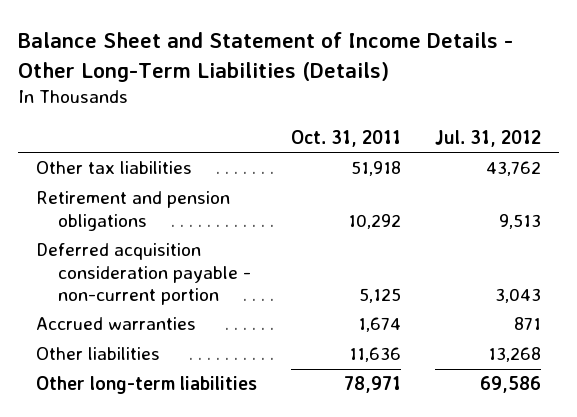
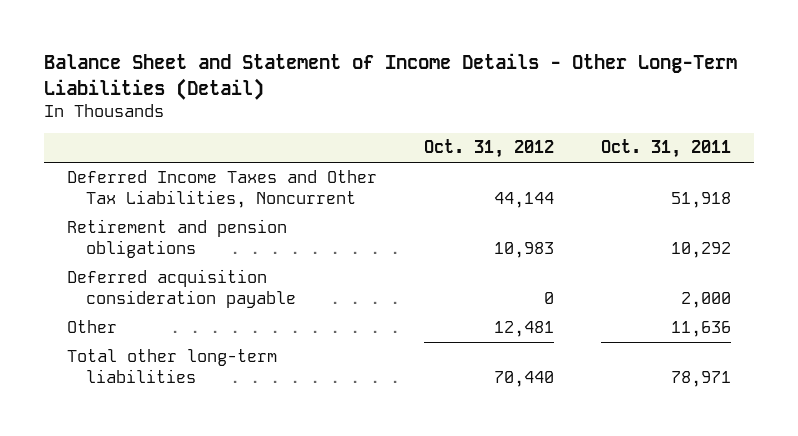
[18,32,514,82] Balance Sheet and Statement of Income Details - Other Long-Term Liabilities (Details) -> [43,53,737,100] Balance Sheet and Statement of Income Details - Other Long-Term Liabilities (Detail)
[435,129,542,147] Jul. 31, 2012 -> none
none -> [423,139,554,159] Oct. 31, 2012
[35,161,192,175] Other tax liabilities -> [66,170,377,209] Deferred Income Taxes and Other Tax Liabilities, Noncurrent
[35,317,196,331] Accrued warranties -> none
[35,243,251,305] Deferred acquisition consideration payable - non-current portion -> [66,269,297,309] Deferred acquisition consideration payable
[358,287,401,303] 5,125 -> [680,292,731,309] 2,000
[35,347,160,361] Other liabilities -> [66,320,117,334] Other
[35,376,257,395] Other long-term liabilities -> [66,349,277,384] Total other long-term liabilities

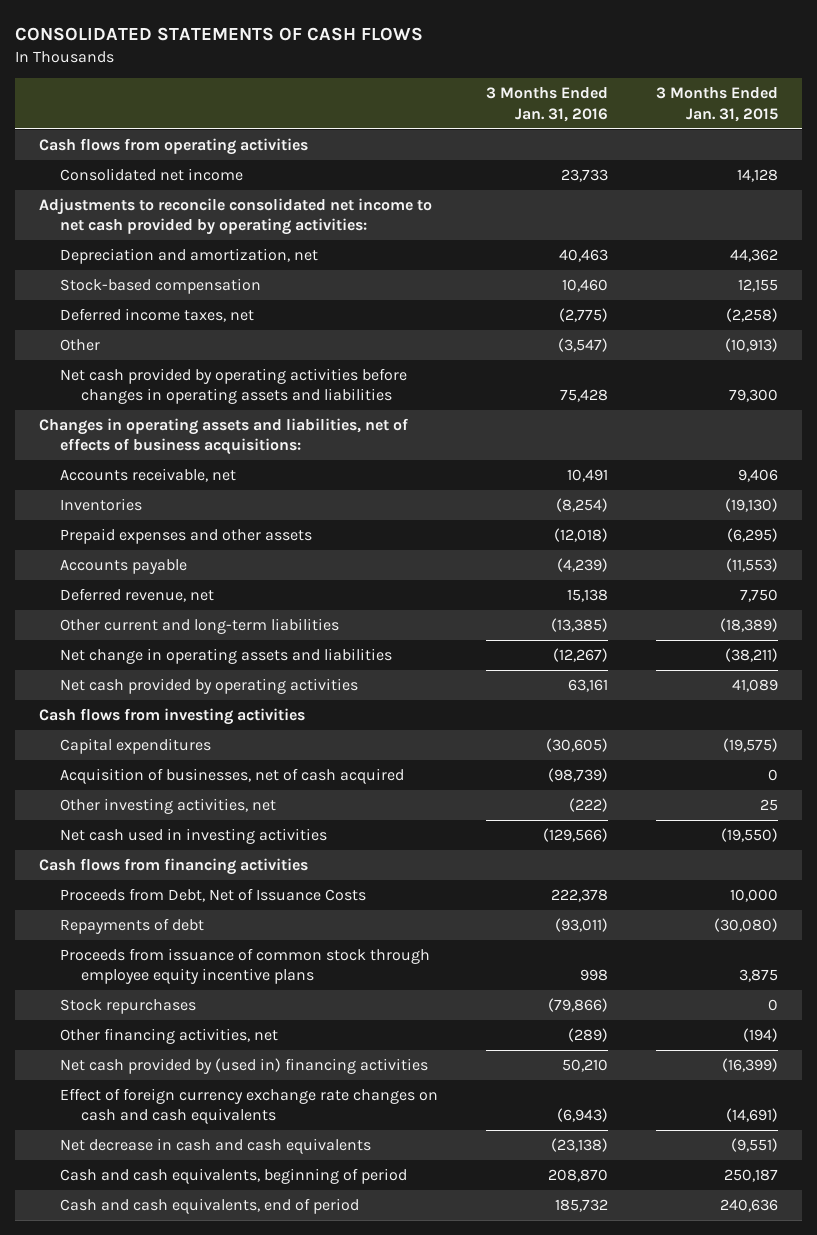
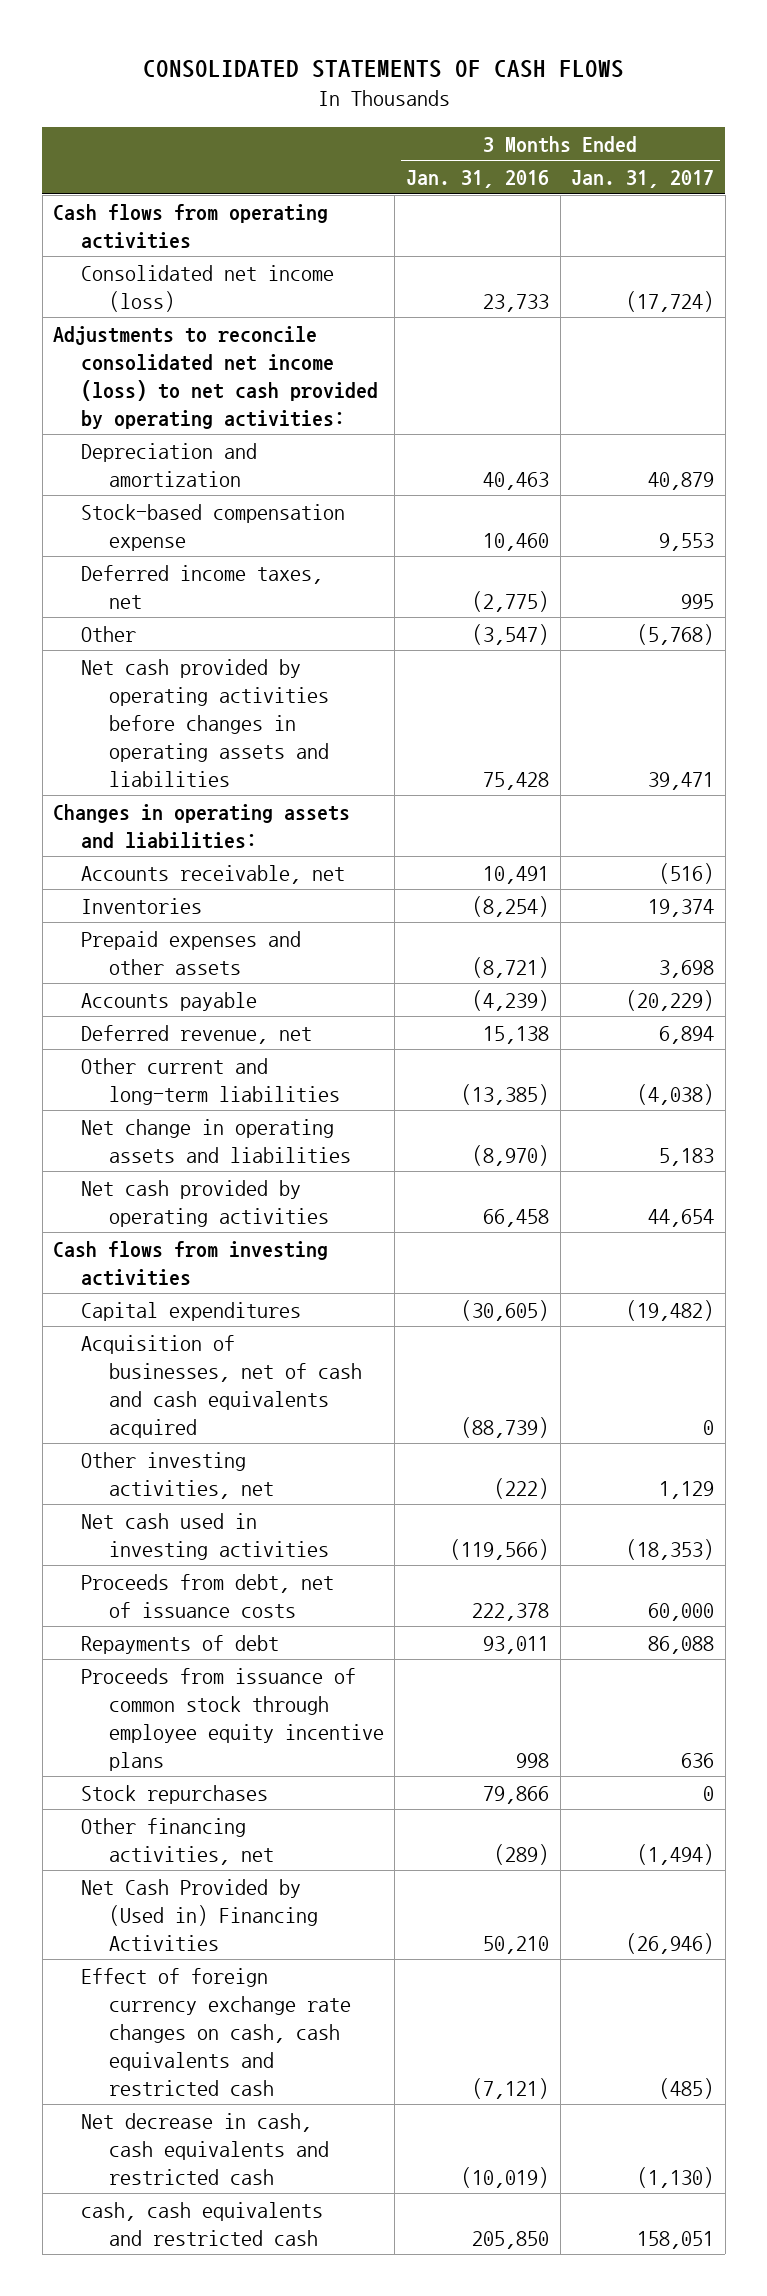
[655,87,778,122] 3 Months Ended Jan. 31, 2015 -> none
none -> [571,170,715,189] Jan. 31, 2017
[60,167,244,181] Consolidated net income -> [81,264,335,312] Consolidated net income (loss)
[39,197,433,236] Adjustments to reconcile consolidated net income to net cash provided by operating activities: -> [53,325,379,429] Adjustments to reconcile consolidated net income (loss) to net cash provided by operating activities:
[60,247,319,264] Depreciation and amortization, net -> [81,442,258,487] Depreciation and amortization
[60,277,262,294] Stock-based compensation -> [81,503,346,551] Stock-based compensation expense
[39,417,409,456] Changes in operating assets and liabilities, net of effects of business acquisitions: -> [53,803,351,849] Changes in operating assets and liabilities:
[554,527,609,542] (12,018) -> [472,956,550,978] (8,721)
[553,647,609,662] (12,267) -> [472,1144,550,1166] (8,970)
[568,678,609,692] 63,161 -> [483,1208,550,1227] 66,458
[60,767,405,784] Acquisition of businesses, net of cash acquired -> [81,1334,362,1438] Acquisition of businesses, net of cash and cash equivalents acquired
[548,767,609,782] (98,739) -> [461,1416,550,1438] (88,739)
[39,857,309,875] Cash flows from financing activities -> none
[543,827,609,842] (129,566) -> [450,1538,550,1560] (119,566)
[60,887,367,902] Proceeds from Debt, Net of Issuance Costs -> [81,1573,335,1618] Proceeds from debt, net of issuance costs
[555,917,609,932] (93,011) -> [483,1635,550,1654] 93,011
[548,997,609,1012] (79,866) -> [483,1785,550,1804] 79,866
[60,1167,408,1184] Cash and cash equivalents, beginning of period -> none
[60,1197,360,1214] Cash and cash equivalents, end of period -> none
[60,1057,429,1074] Net cash provided by (used in) financing activities -> [81,1878,318,1951] Net Cash Provided by (Used in) Financing Activities
[60,1087,439,1125] Effect of foreign currency exchange rate changes on cash and cash equivalents -> [81,1967,351,2096] Effect of foreign currency exchange rate changes on cash, cash equivalents and restricted cash
[557,1108,609,1123] (6,943) -> [472,2077,550,2099] (7,121)
[60,1137,372,1154] Net decrease in cash and cash equivalents -> [81,2112,329,2185] Net decrease in cash, cash equivalents and restricted cash
[551,1137,609,1152] (23,138) -> [461,2166,550,2188] (10,019)
none -> [81,2201,324,2246] cash, cash equivalents and restricted cash

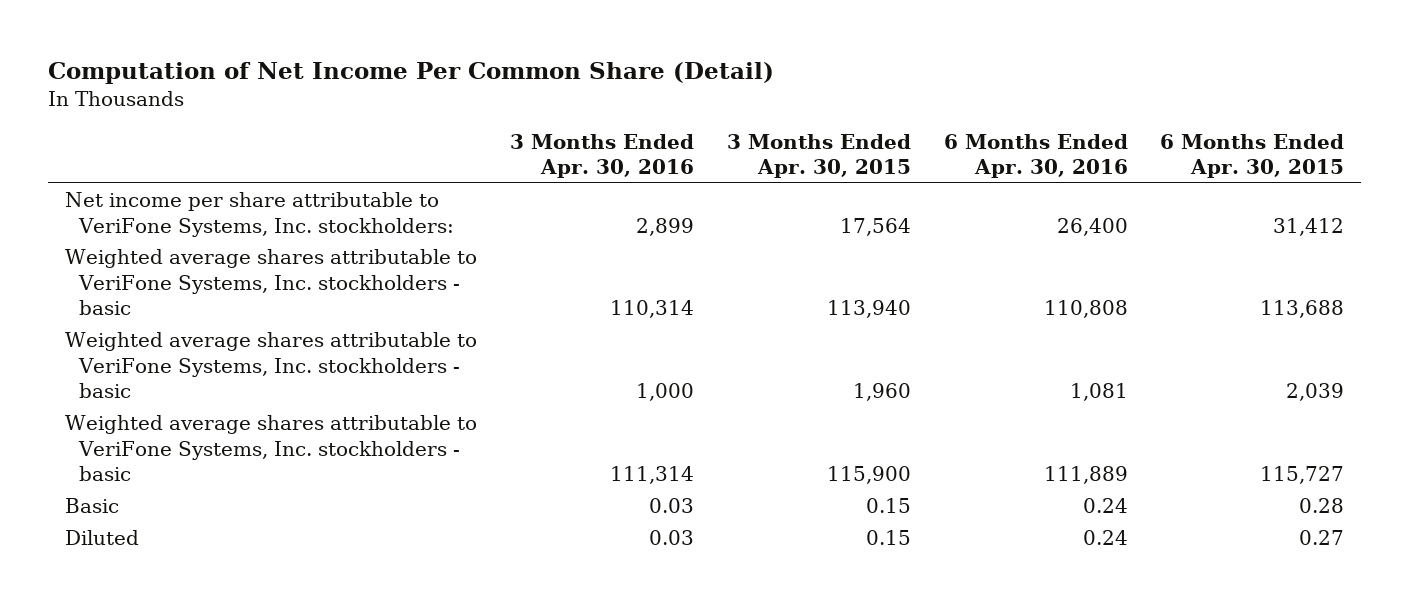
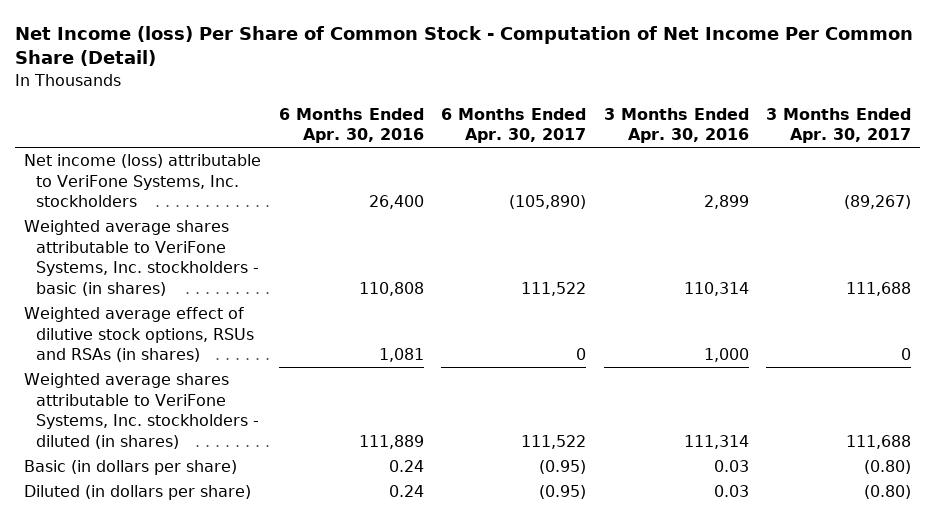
[48,61,775,84] Computation of Net Income Per Common Share (Detail) -> [15,25,914,67] Net Income (loss) Per Share of Common Stock - Computation of Net Income Per Common Share (Detail)
[726,133,911,179] 3 Months Ended Apr. 30, 2015 -> none
[1160,133,1345,179] 6 Months Ended Apr. 30, 2015 -> none
none -> [441,107,587,144] 6 Months Ended Apr. 30, 2017
none -> [766,107,912,144] 3 Months Ended Apr. 30, 2017
[64,192,455,237] Net income per share attributable to VeriFone Systems, Inc. stockholders: -> [24,154,262,208] Net income (loss) attributable to VeriFone Systems, Inc. stockholders
[64,249,477,315] Weighted average shares attributable to VeriFone Systems, Inc. stockholders - basic -> [24,220,259,296] Weighted average shares attributable to VeriFone Systems, Inc. stockholders - basic (in shares)
[64,332,477,398] Weighted average shares attributable to VeriFone Systems, Inc. stockholders - basic -> [24,307,254,363] Weighted average effect of dilutive stock options, RSUs and RSAs (in shares)
[64,415,477,481] Weighted average shares attributable to VeriFone Systems, Inc. stockholders - basic -> [24,373,259,449] Weighted average shares attributable to VeriFone Systems, Inc. stockholders - diluted (in shares)
[64,498,119,514] Basic -> [24,460,238,476] Basic (in dollars per share)
[64,530,139,546] Diluted -> [24,485,252,501] Diluted (in dollars per share)

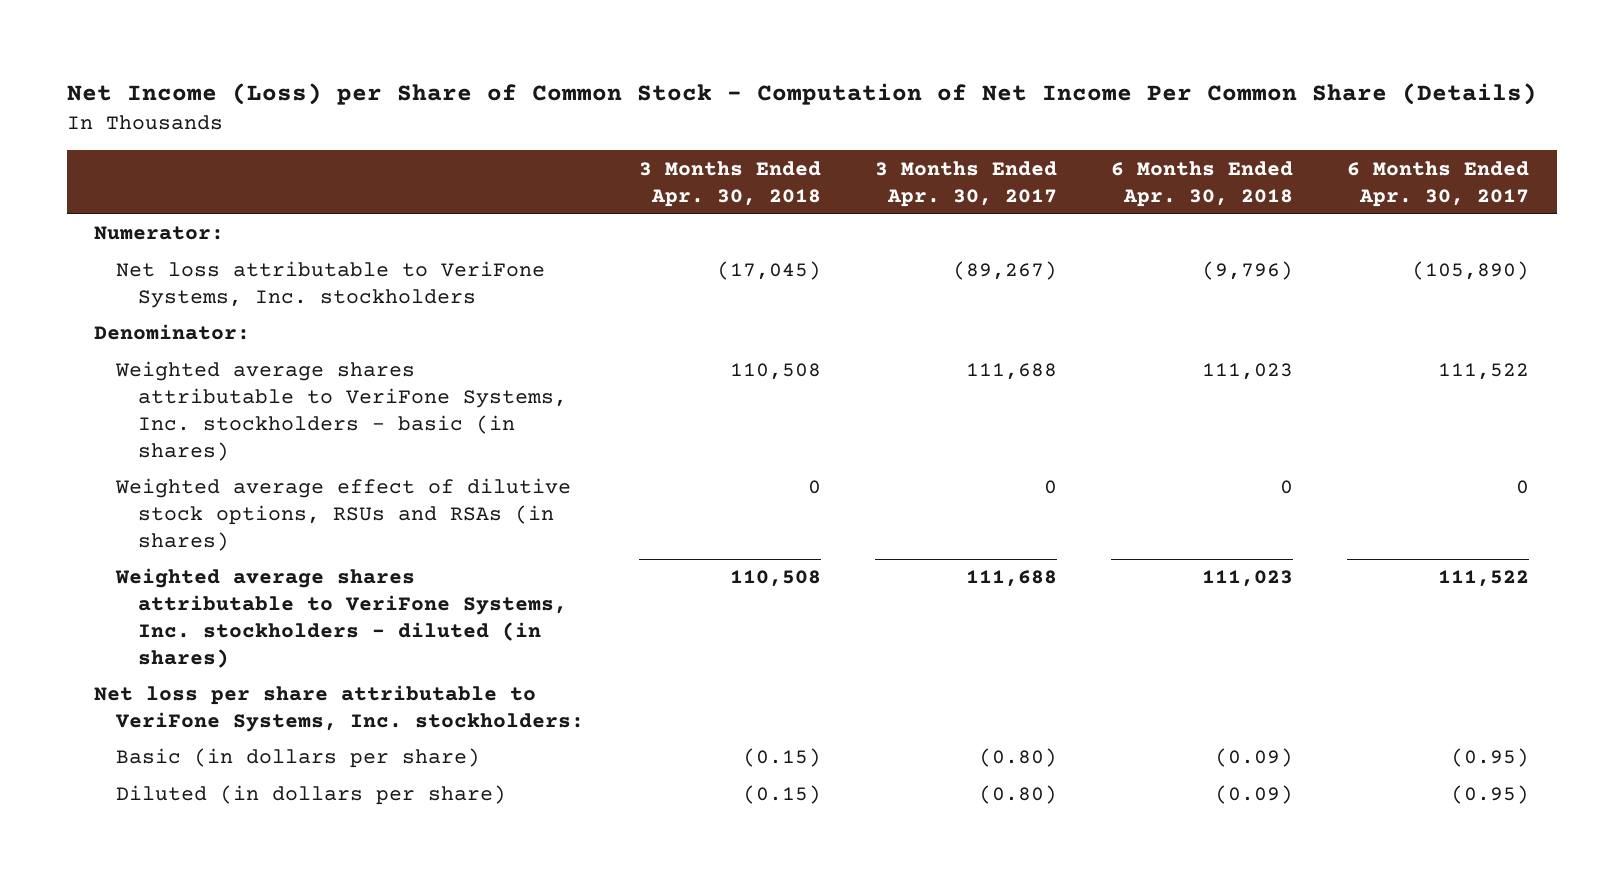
[15,25,914,67] Net Income (loss) Per Share of Common Stock - Computation of Net Income Per Common Share (Detail) -> [67,83,1538,106] Net Income (Loss) per Share of Common Stock - Computation of Net Income Per Common Share (Details)
[278,107,424,144] 6 Months Ended Apr. 30, 2016 -> none
[603,107,749,144] 3 Months Ended Apr. 30, 2016 -> none
none -> [638,160,821,207] 3 Months Ended Apr. 30, 2018
none -> [1111,160,1294,207] 6 Months Ended Apr. 30, 2018
none -> [94,226,225,241] Numerator:
[24,154,262,208] Net income (loss) attributable to VeriFone Systems, Inc. stockholders -> [116,261,546,309] Net loss attributable to VeriFone Systems, Inc. stockholders
none -> [94,324,251,341] Denominator:
none -> [94,685,585,733] Net loss per share attributable to VeriFone Systems, Inc. stockholders:

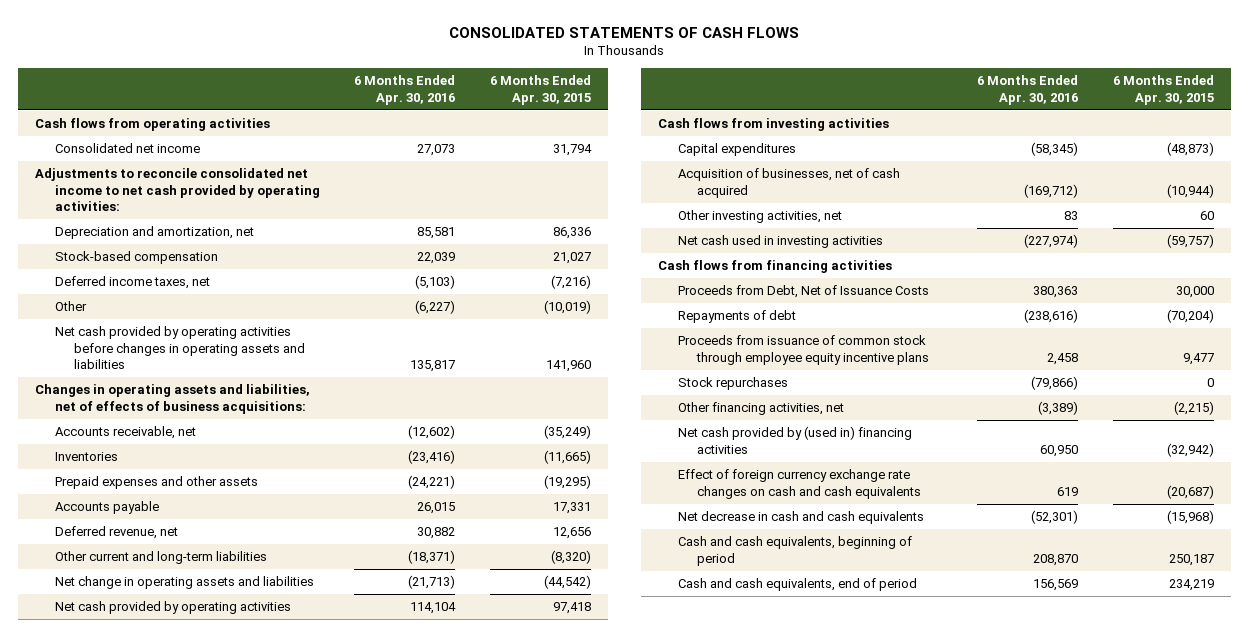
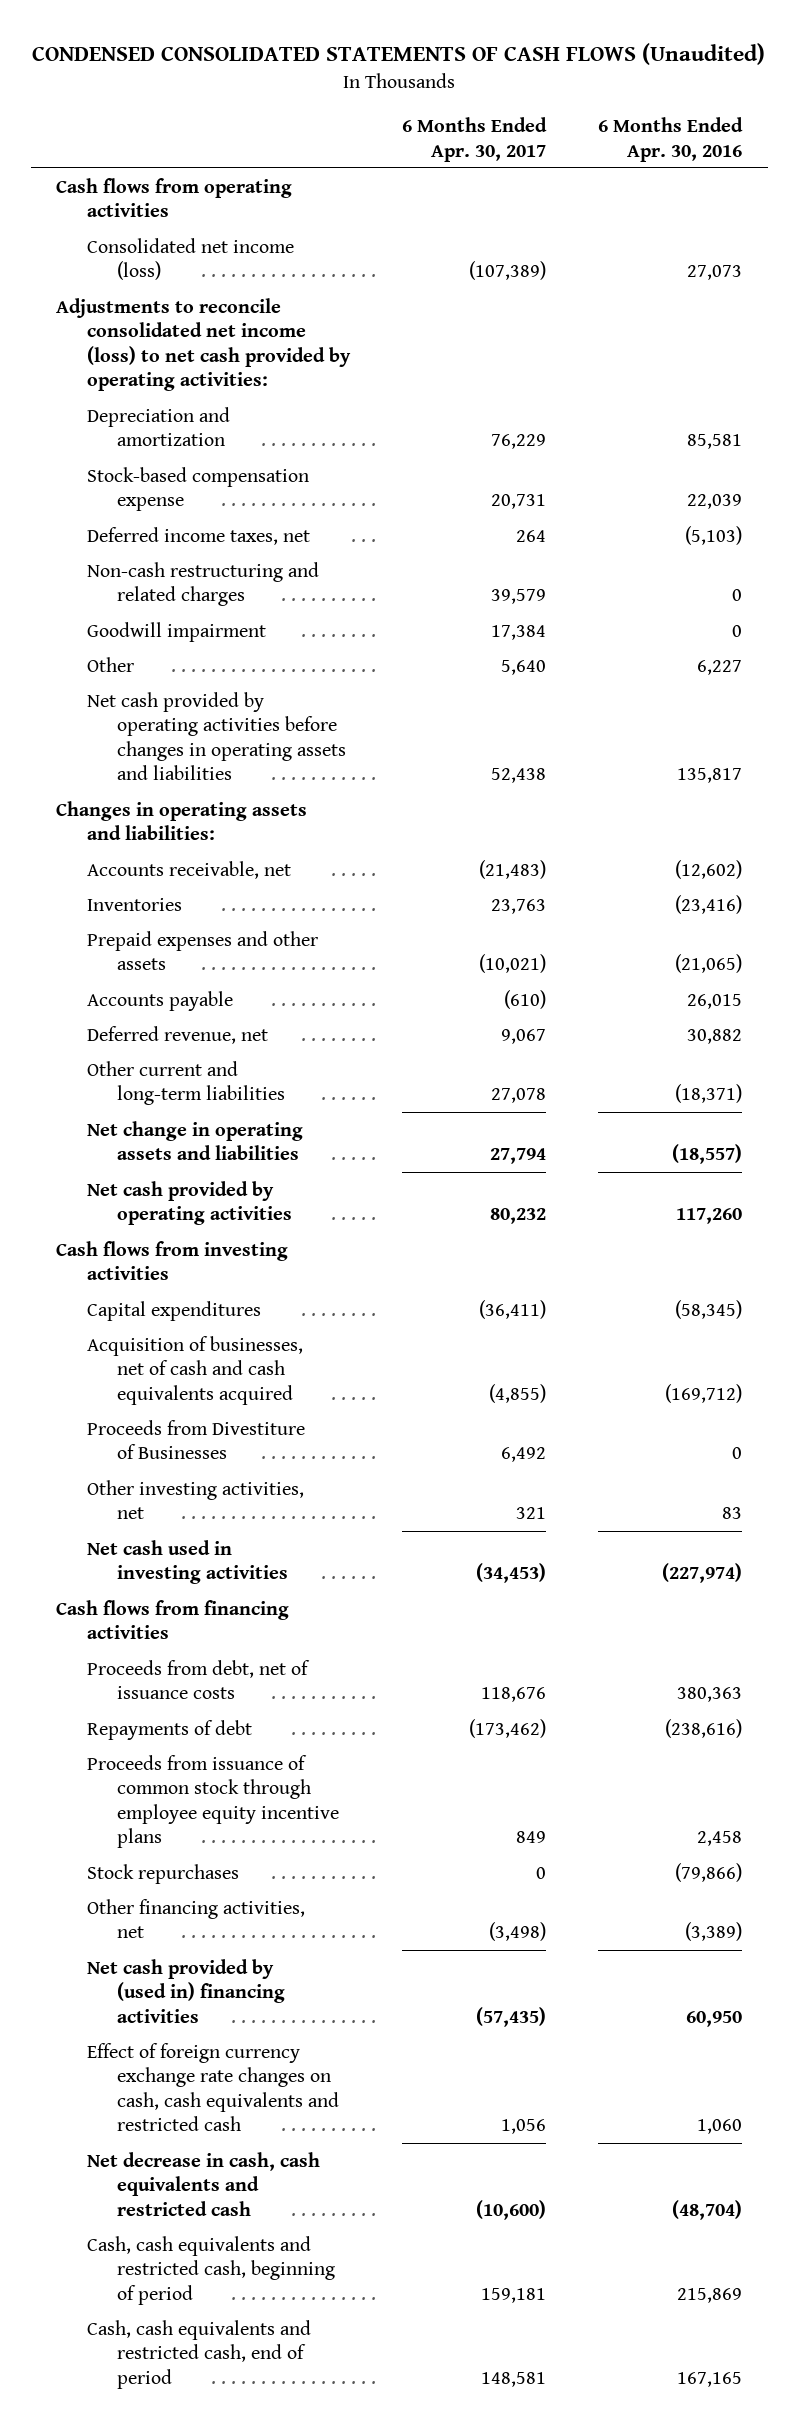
[449,26,800,38] CONSOLIDATED STATEMENTS OF CASH FLOWS -> [32,43,766,66] CONDENSED CONSOLIDATED STATEMENTS OF CASH FLOWS (Unaudited)
[489,75,591,106] 6 Months Ended Apr. 30, 2015 -> none
none -> [401,117,547,162] 6 Months Ended Apr. 30, 2017
[54,143,200,154] Consolidated net income -> [86,237,294,281] Consolidated net income (loss)
[35,168,320,212] Adjustments to reconcile consolidated net income to net cash provided by operating activities: -> [56,297,351,392] Adjustments to reconcile consolidated net income (loss) to net cash provided by operating activities:
[54,226,254,240] Depreciation and amortization, net -> [86,406,230,447] Depreciation and amortization
[54,251,218,265] Stock-based compensation -> [86,466,309,512] Stock-based compensation expense
none -> [86,561,319,607] Non-cash restructuring and related charges
none -> [86,621,266,642] Goodwill impairment
[415,300,456,315] (6,227) -> [696,659,742,675] 6,227
[35,384,311,414] Changes in operating assets and liabilities, net of effects of business acquisitions: -> [56,800,308,841] Changes in operating assets and liabilities:
[408,475,456,490] (24,221) -> [674,954,742,974] (21,065)
[408,575,456,590] (21,713) -> [671,1144,742,1165] (18,557)
[410,602,457,615] 114,104 -> [675,1208,742,1225] 117,260
[677,168,900,198] Acquisition of businesses, net of cash acquired -> [86,1335,303,1405] Acquisition of businesses, net of cash and cash equivalents acquired
none -> [86,1419,305,1460] Proceeds from Divestiture of Businesses
[677,285,929,299] Proceeds from Debt, Net of Issuance Costs -> [86,1659,310,1700] Proceeds from debt, net of issuance costs
[677,469,922,499] Effect of foreign currency exchange rate changes on cash and cash equivalents -> [86,2042,340,2132] Effect of foreign currency exchange rate changes on cash, cash equivalents and restricted cash
[1057,486,1079,496] 619 -> [696,2119,742,2135] 1,060
[677,511,924,525] Net decrease in cash and cash equivalents -> [86,2151,320,2216] Net decrease in cash, cash equivalents and restricted cash
[1031,510,1079,525] (52,301) -> [671,2199,742,2220] (48,704)
[677,536,912,566] Cash and cash equivalents, beginning of period -> [86,2235,336,2305] Cash, cash equivalents and restricted cash, beginning of period
[1033,553,1079,566] 208,870 -> [676,2287,742,2303] 215,869
[677,578,917,592] Cash and cash equivalents, end of period -> [86,2319,311,2389] Cash, cash equivalents and restricted cash, end of period
[1033,579,1079,592] 156,569 -> [676,2371,742,2387] 167,165

